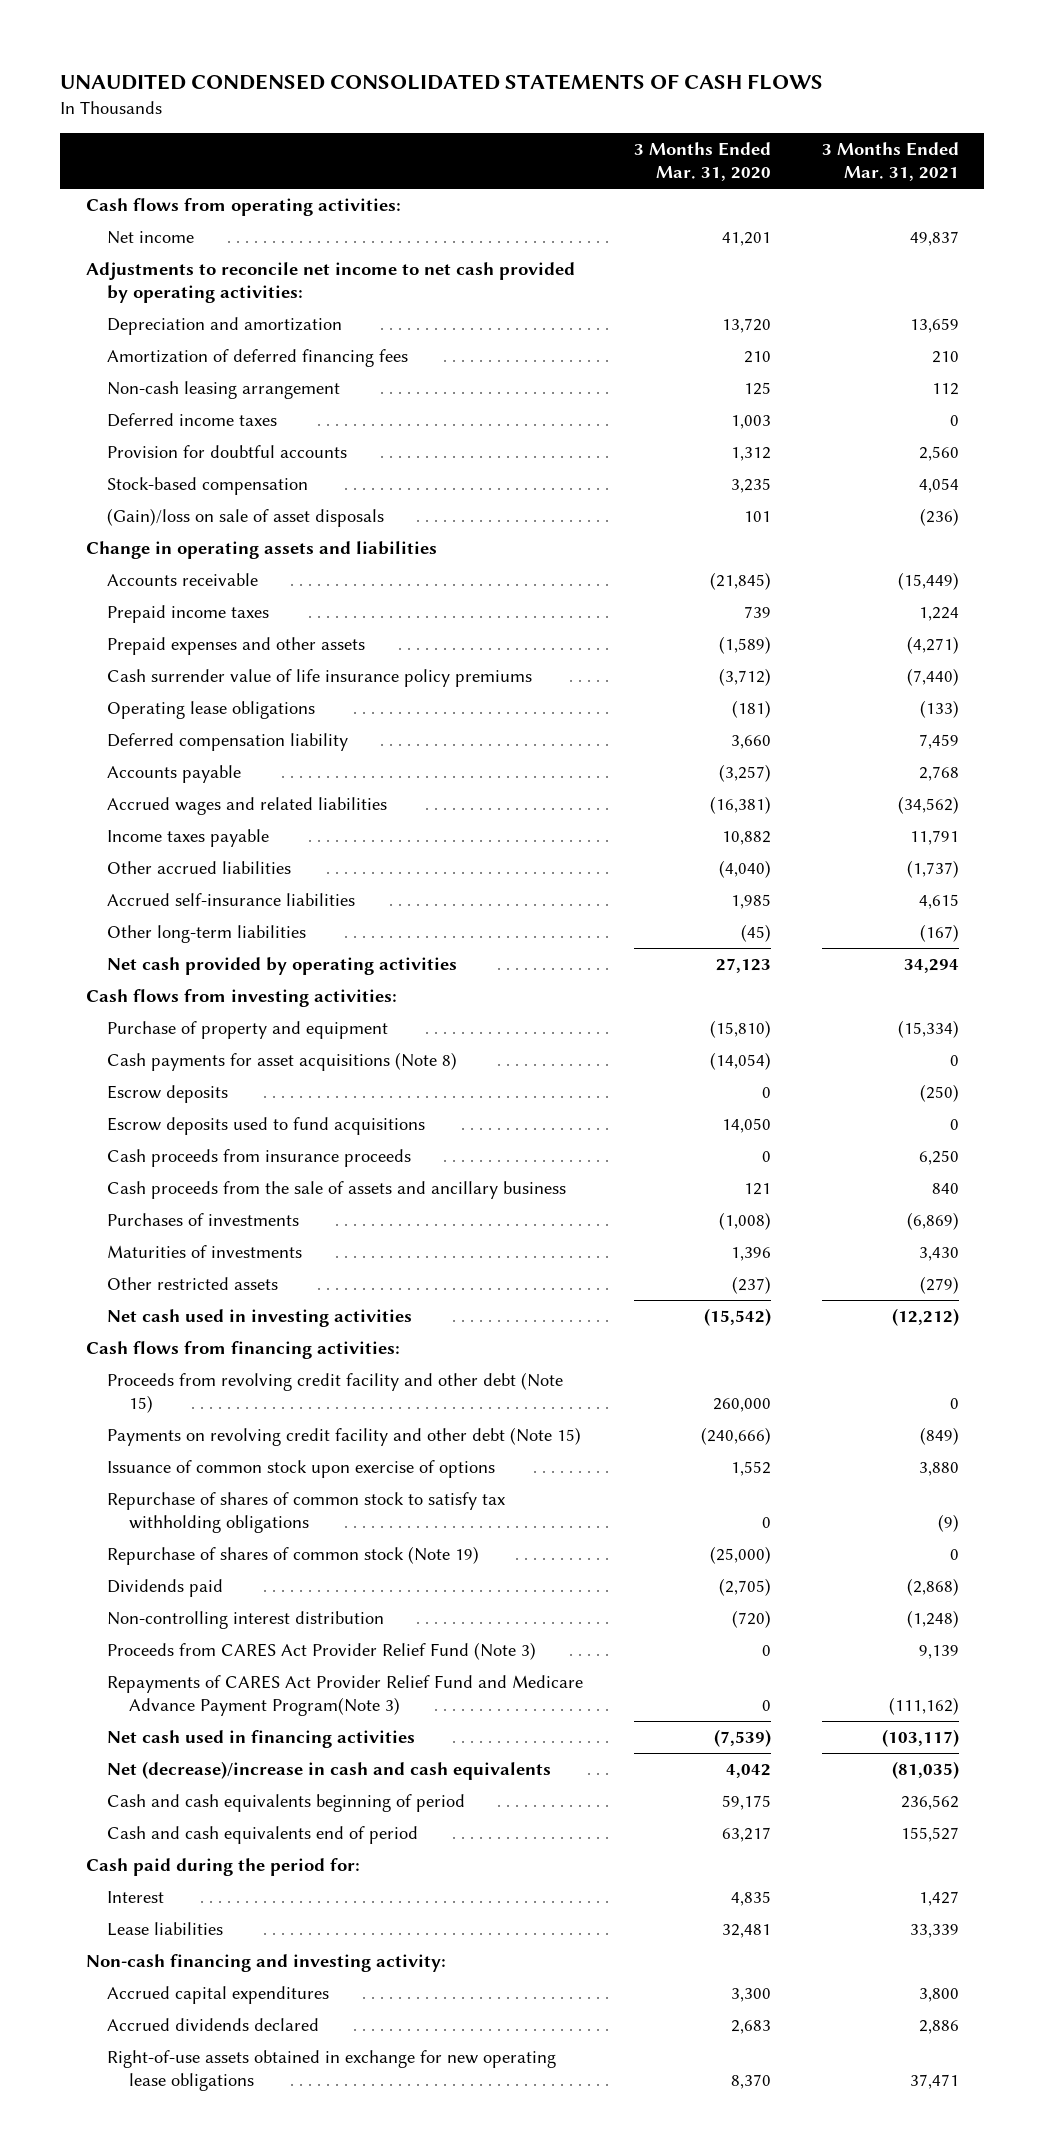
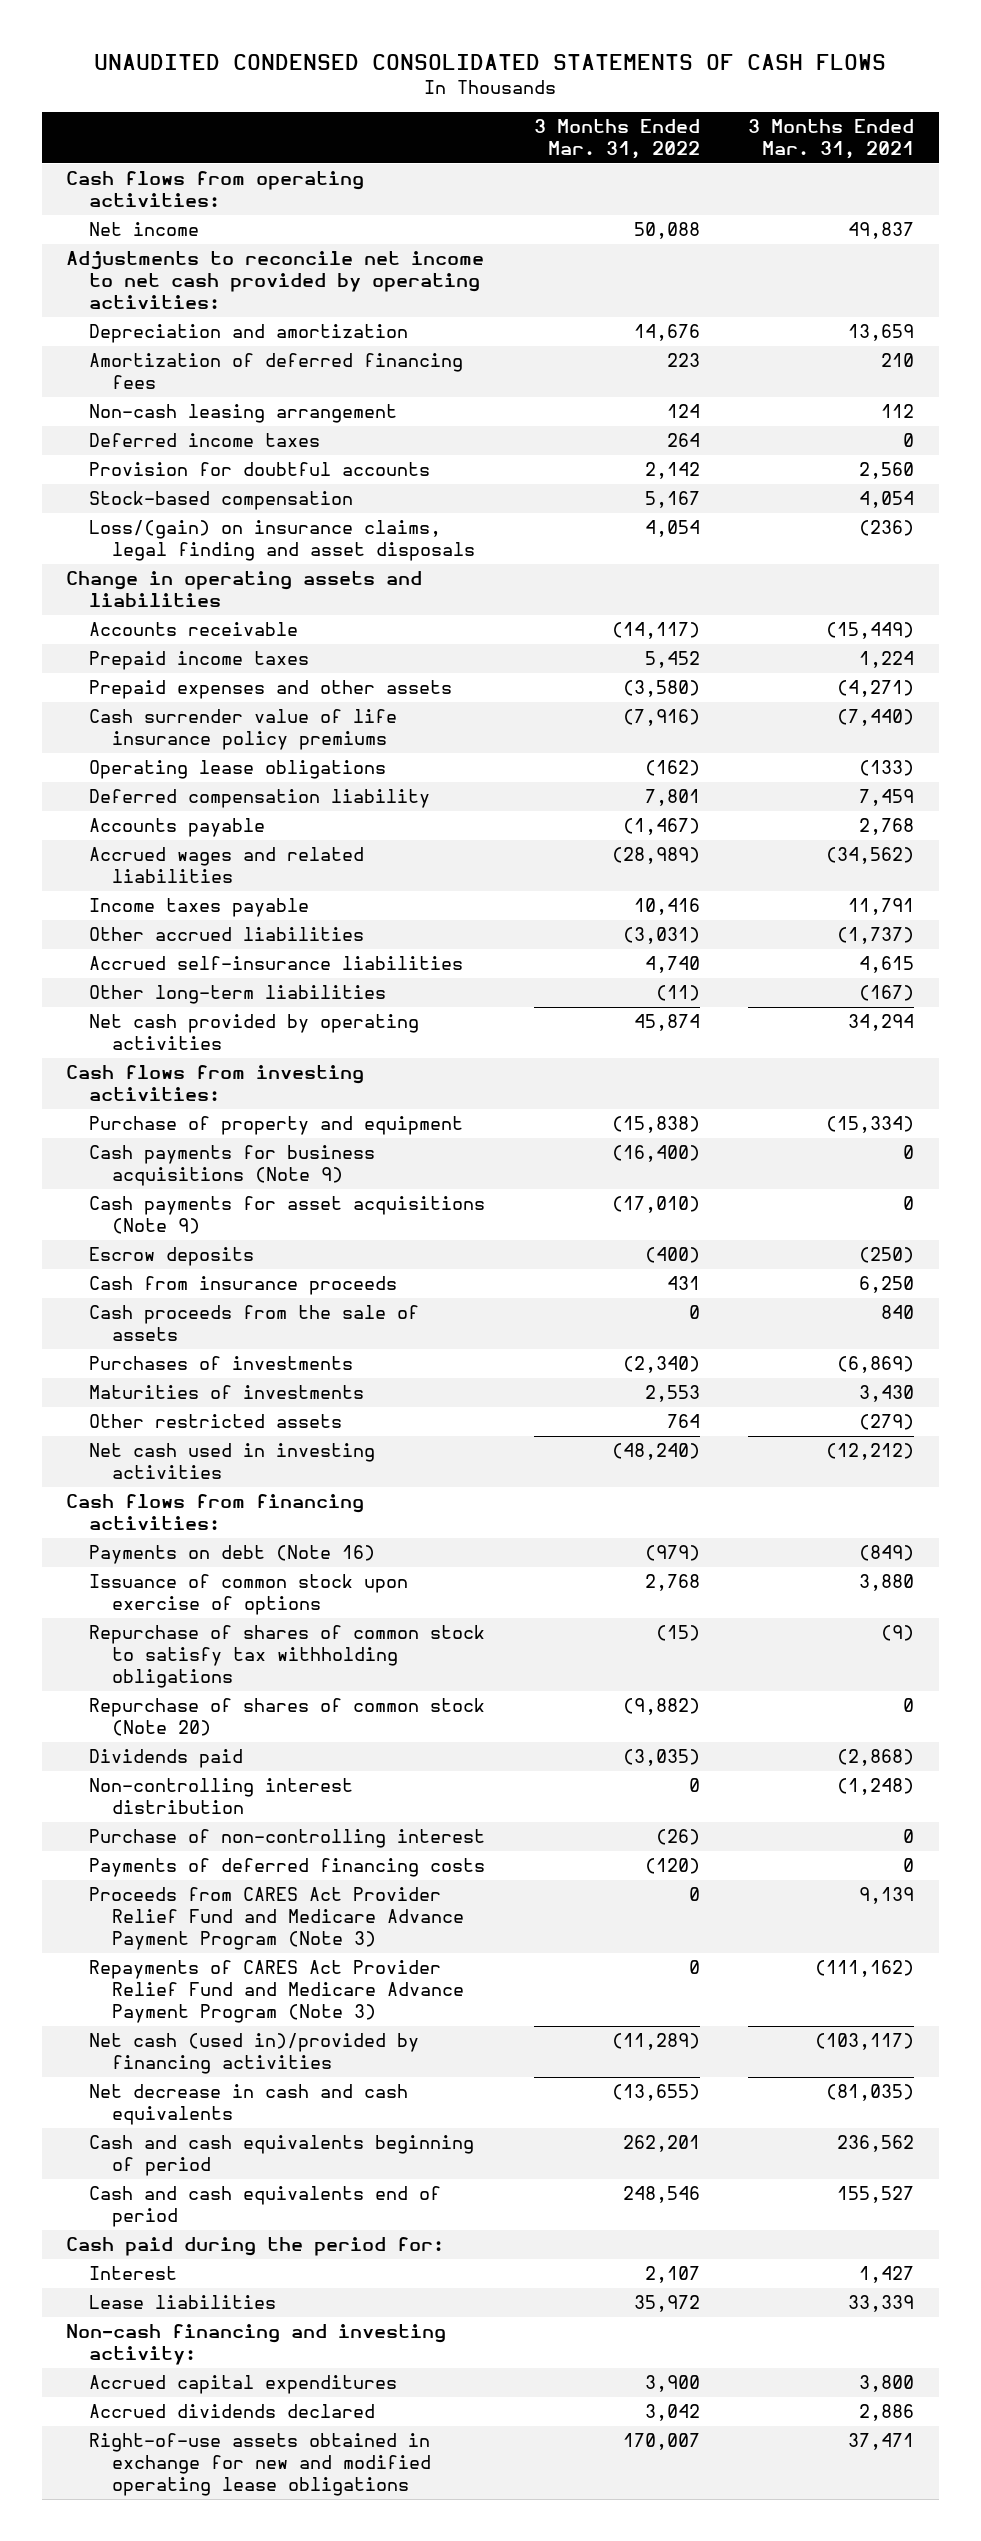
[634,141,772,182] 3 Months Ended Mar. 31, 2020 -> none
none -> [533,119,700,160] 3 Months Ended Mar. 31, 2022
[107,507,385,527] (Gain)/loss on sale of asset disposals -> [89,520,475,562] Loss/(gain) on insurance claims, legal finding and asset disposals
none -> [89,1145,376,1187] Cash payments for business acquisitions (Note 9)
[107,1051,458,1071] Cash payments for asset acquisitions (Note 8) -> [89,1196,486,1235] Cash payments for asset acquisitions (Note 9)
[107,1116,426,1135] Escrow deposits used to fund acquisitions -> none
[107,1148,412,1167] Cash proceeds from insurance proceeds -> [89,1276,398,1296] Cash from insurance proceeds
[107,1180,567,1199] Cash proceeds from the sale of assets and ancillary business -> [89,1305,420,1342] Cash proceeds from the sale of assets
[107,1371,564,1414] Proceeds from revolving credit facility and other debt (Note 15) -> none
[107,1426,582,1446] Payments on revolving credit facility and other debt (Note 15) -> [89,1545,376,1565] Payments on debt (Note 16)
[107,1545,480,1565] Repurchase of shares of common stock (Note 19) -> [89,1698,486,1737] Repurchase of shares of common stock (Note 20)
none -> [89,1829,486,1849] Purchase of non-controlling interest
none -> [89,1858,486,1878] Payments of deferred financing costs
[107,1641,537,1660] Proceeds from CARES Act Provider Relief Fund (Note 3) -> [89,1887,464,1951] Proceeds from CARES Act Provider Relief Fund and Medicare Advance Payment Program (Note 3)
[107,1674,584,1717] Repayments of CARES Act Provider Relief Fund and Medicare Advance Payment Program(Note 3) -> [89,1960,464,2024] Repayments of CARES Act Provider Relief Fund and Medicare Advance Payment Program (Note 3)
[107,1729,416,1748] Net cash used in financing activities -> [89,2033,420,2075] Net cash (used in)/provided by financing activities
[107,1760,552,1780] Net (decrease)/increase in cash and cash equivalents -> [89,2084,409,2126] Net decrease in cash and cash equivalents
[107,2049,557,2092] Right-of-use assets obtained in exchange for new operating lease obligations -> [89,2433,431,2497] Right-of-use assets obtained in exchange for new and modified operating lease obligations

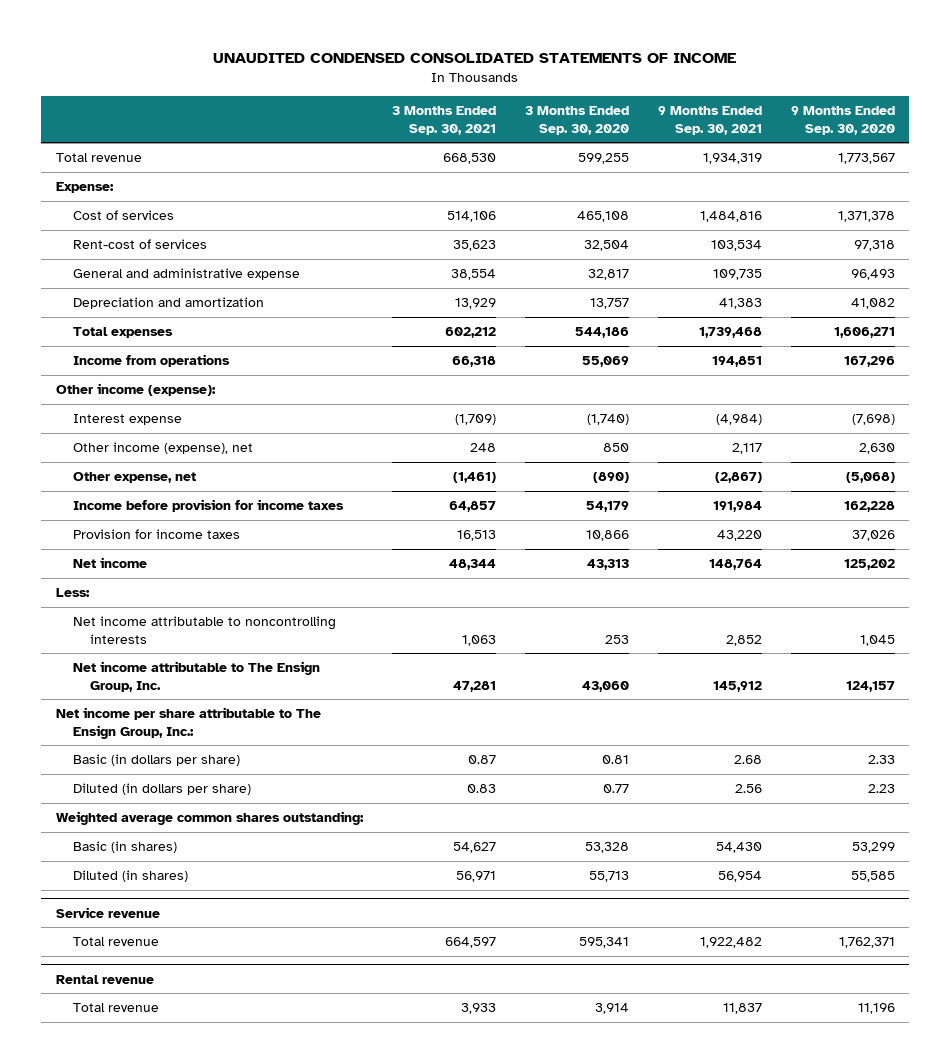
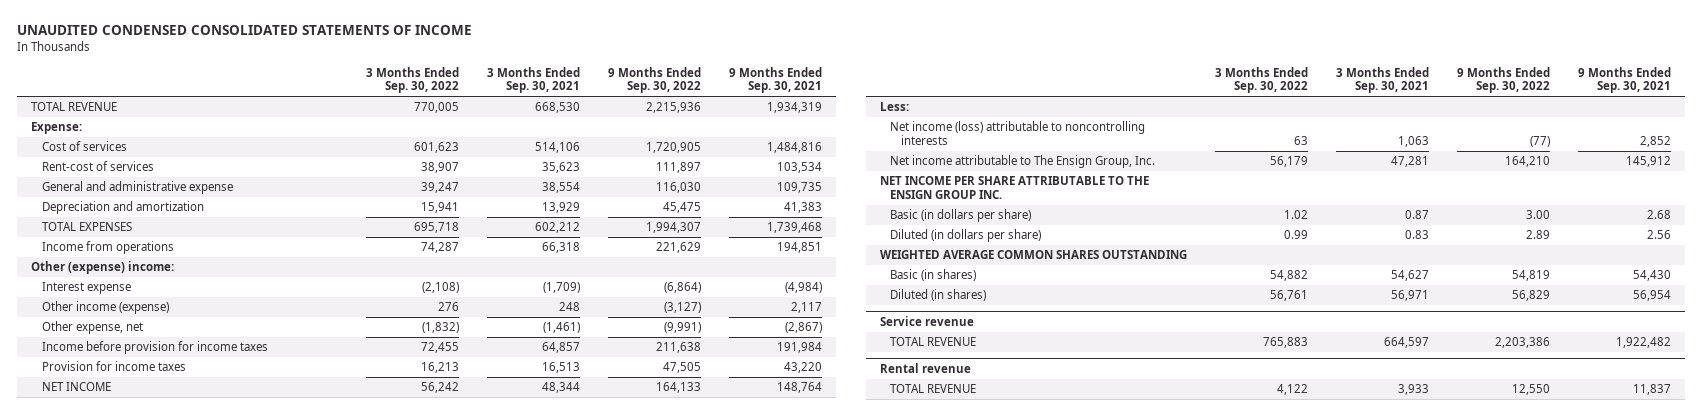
[524,105,629,135] 3 Months Ended Sep. 30, 2020 -> none
[790,105,895,135] 9 Months Ended Sep. 30, 2020 -> none
none -> [366,66,460,94] 3 Months Ended Sep. 30, 2022
none -> [608,66,702,94] 9 Months Ended Sep. 30, 2022
[55,153,142,163] Total revenue -> [31,102,118,112] TOTAL REVENUE
[72,327,173,339] Total expenses -> [41,222,132,232] TOTAL EXPENSES
[55,383,216,397] Other income (expense): -> [31,261,175,275] Other (expense) income:
[72,442,253,455] Other income (expense), net -> [41,301,169,315] Other income (expense)
[72,557,147,569] Net income -> [41,382,111,392] NET INCOME
[72,616,336,644] Net income attributable to noncontrolling interests -> [890,121,1146,145] Net income (loss) attributable to noncontrolling interests
[55,707,321,739] Net income per share attributable to The Ensign Group, Inc.: -> [879,176,1149,199] NET INCOME PER SHARE ATTRIBUTABLE TO THE ENSIGN GROUP INC.
[55,811,364,826] Weighted average common shares outstanding: -> [879,250,1187,260] WEIGHTED AVERAGE COMMON SHARES OUTSTANDING
[72,937,159,947] Total revenue -> [890,337,977,347] TOTAL REVENUE
[72,1003,159,1013] Total revenue -> [890,384,977,394] TOTAL REVENUE

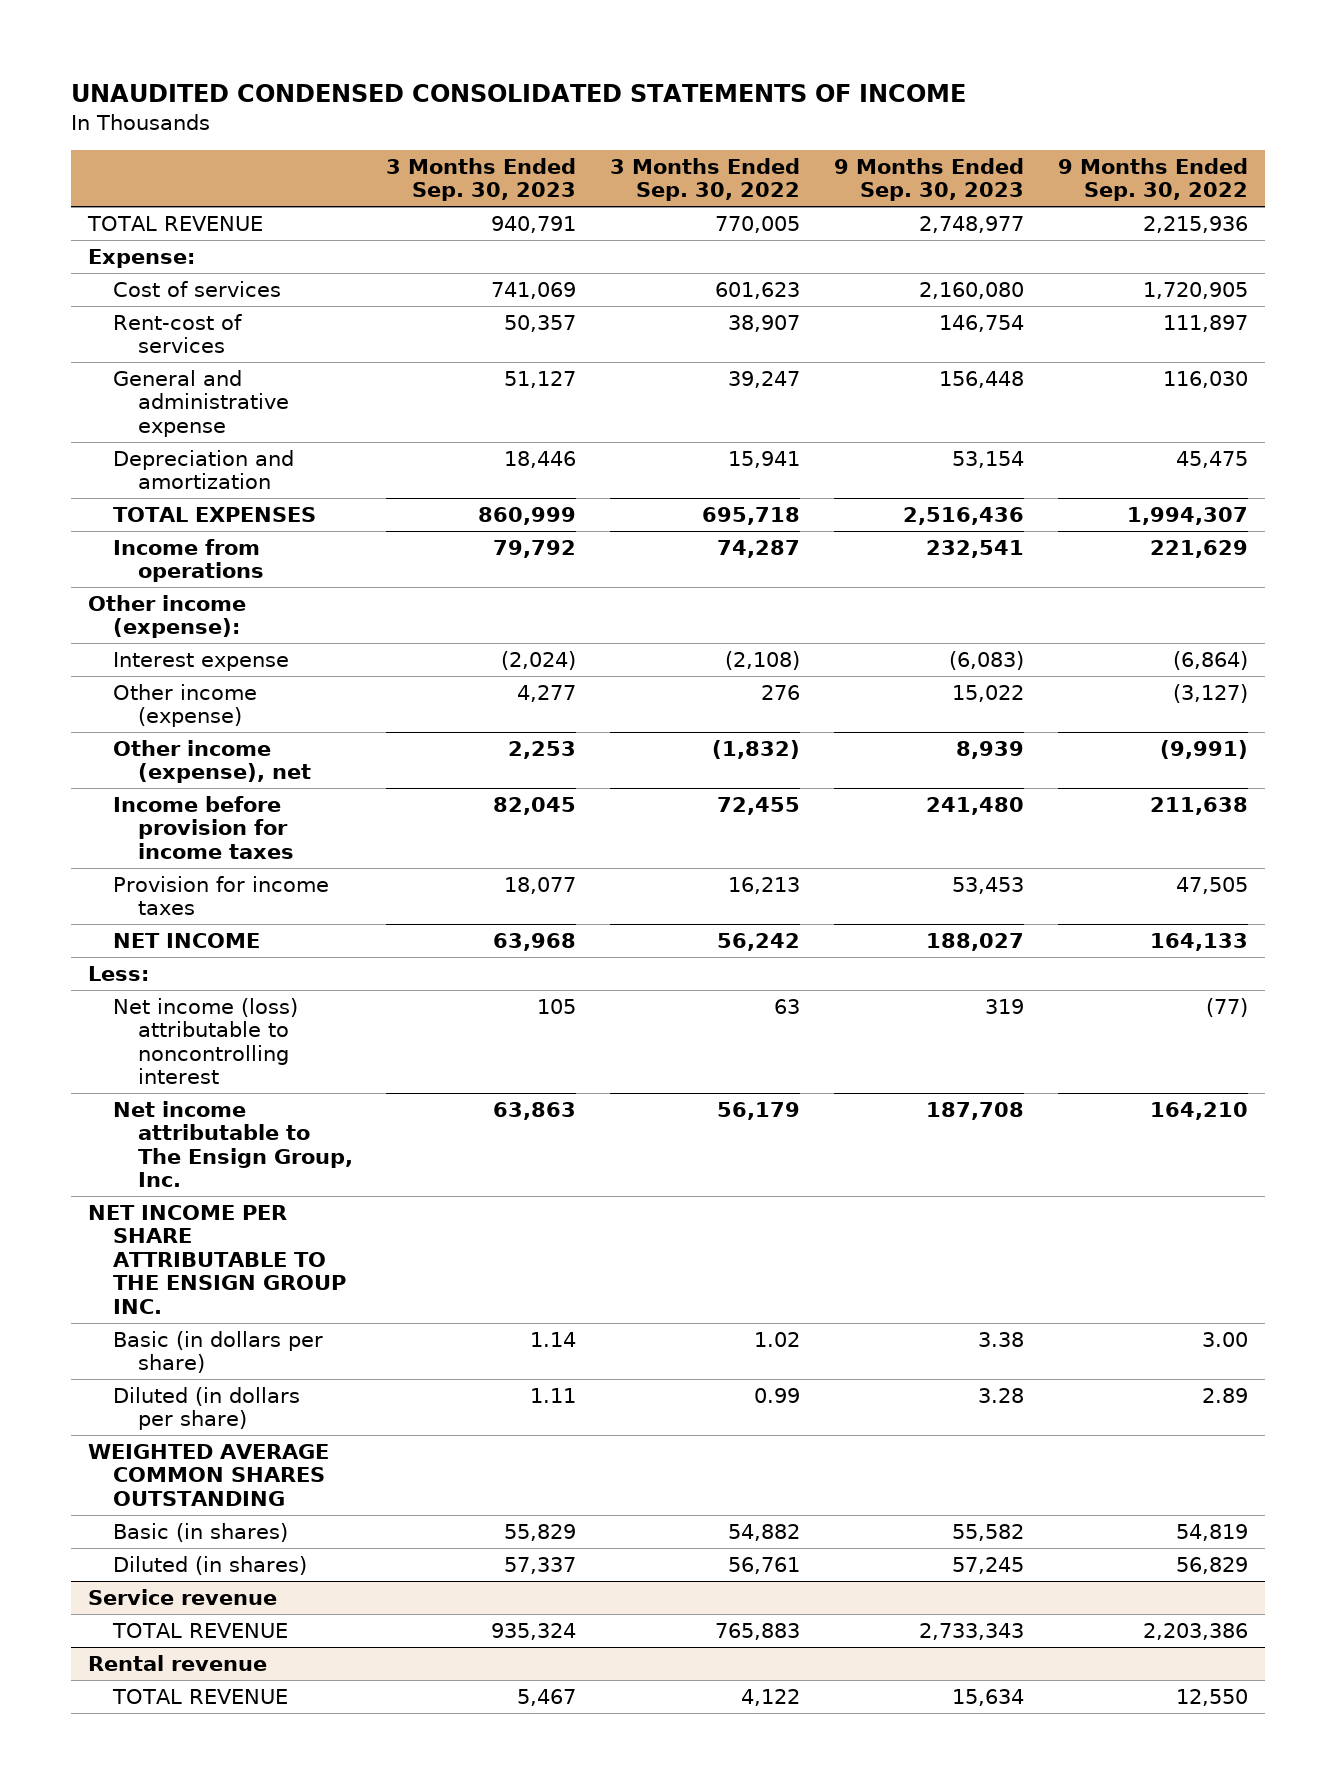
[487,66,581,94] 3 Months Ended Sep. 30, 2021 -> none
[729,66,823,94] 9 Months Ended Sep. 30, 2021 -> none
none -> [386,157,577,202] 3 Months Ended Sep. 30, 2023
none -> [833,157,1024,202] 9 Months Ended Sep. 30, 2023
[31,261,175,275] Other (expense) income: -> [87,594,246,639] Other income (expense):
[41,321,143,335] Other expense, net -> [112,739,311,784] Other income (expense), net
[890,121,1146,145] Net income (loss) attributable to noncontrolling interests -> [112,997,298,1085] Net income (loss) attributable to noncontrolling interest

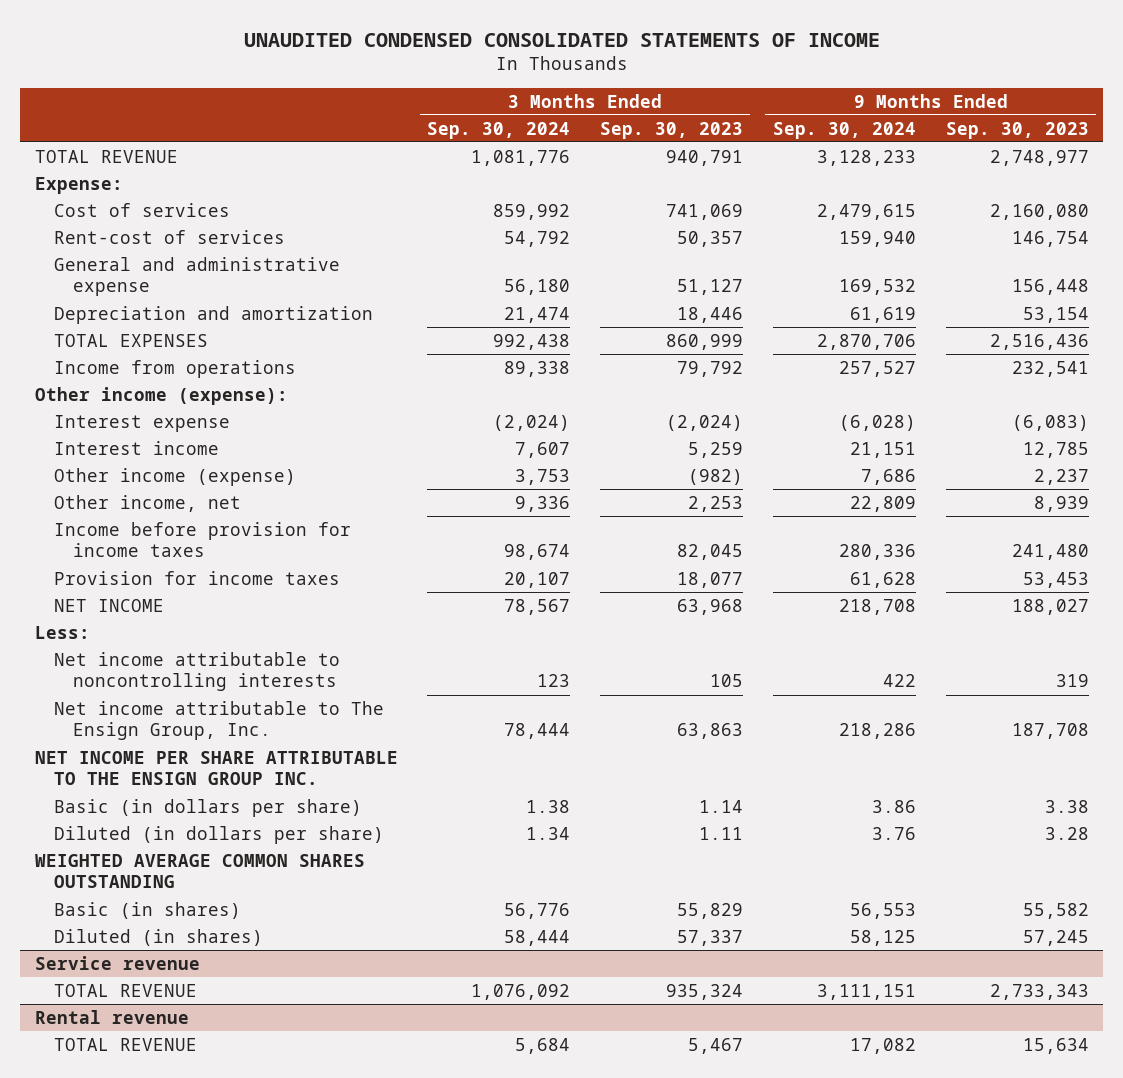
[610,157,801,202] 3 Months Ended Sep. 30, 2022 -> none
[1057,157,1248,202] 9 Months Ended Sep. 30, 2022 -> none
none -> [427,121,571,139] Sep. 30, 2024
none -> [772,121,916,139] Sep. 30, 2024
none -> [53,440,219,455] Interest income
[517,684,577,702] 4,277 -> [688,468,744,485] (982)
[951,684,1024,702] 15,022 -> [1033,468,1089,485] 2,237
[112,739,311,784] Other income (expense), net -> [53,494,241,512] Other income, net
[112,997,298,1085] Net income (loss) attributable to noncontrolling interest -> [53,651,340,692] Net income attributable to noncontrolling interests

